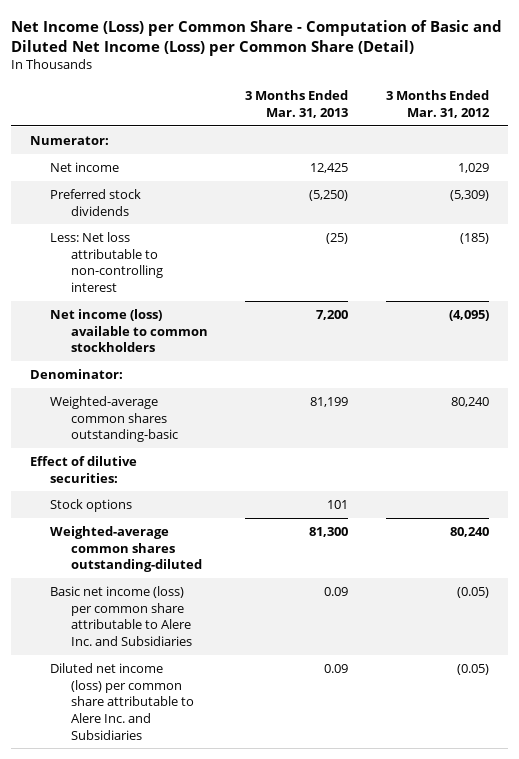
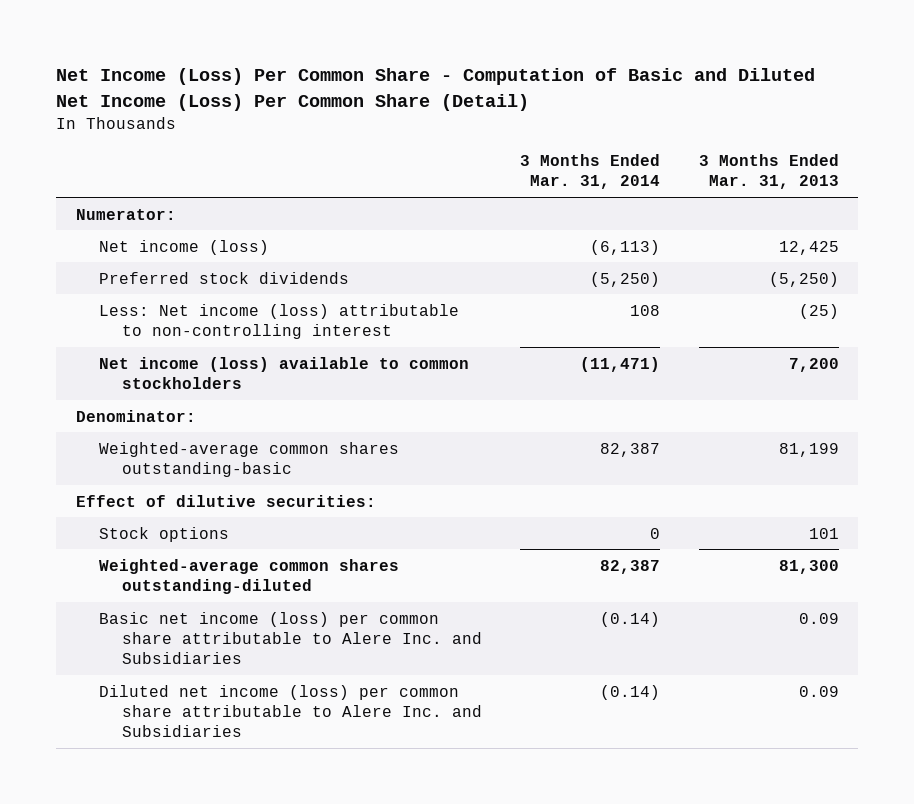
[11,19,503,56] Net Income (Loss) per Common Share - Computation of Basic and Diluted Net Income (Loss) per Common Share (Detail) -> [56,68,816,111] Net Income (Loss) Per Common Share - Computation of Basic and Diluted Net Income (Loss) Per Common Share (Detail)
[386,90,491,118] 3 Months Ended Mar. 31, 2012 -> none
none -> [520,154,661,190] 3 Months Ended Mar. 31, 2014
[50,161,120,172] Net income -> [98,239,269,255] Net income (loss)
[50,231,163,292] Less: Net loss attributable to non-controlling interest -> [98,303,459,339] Less: Net income (loss) attributable to non-controlling interest

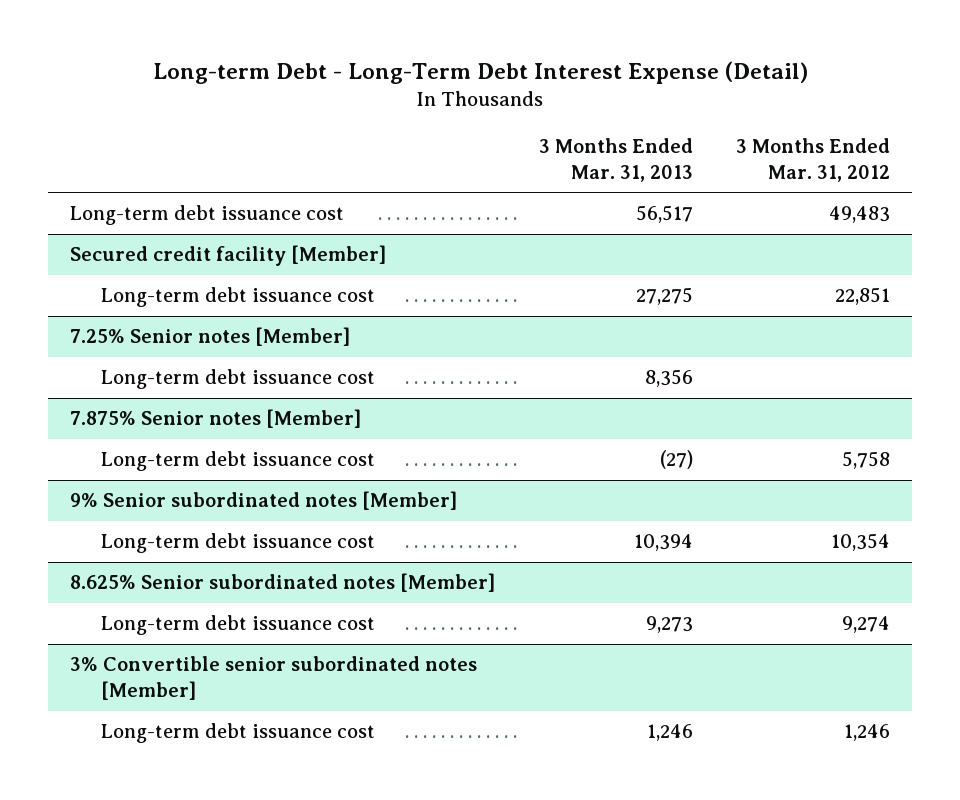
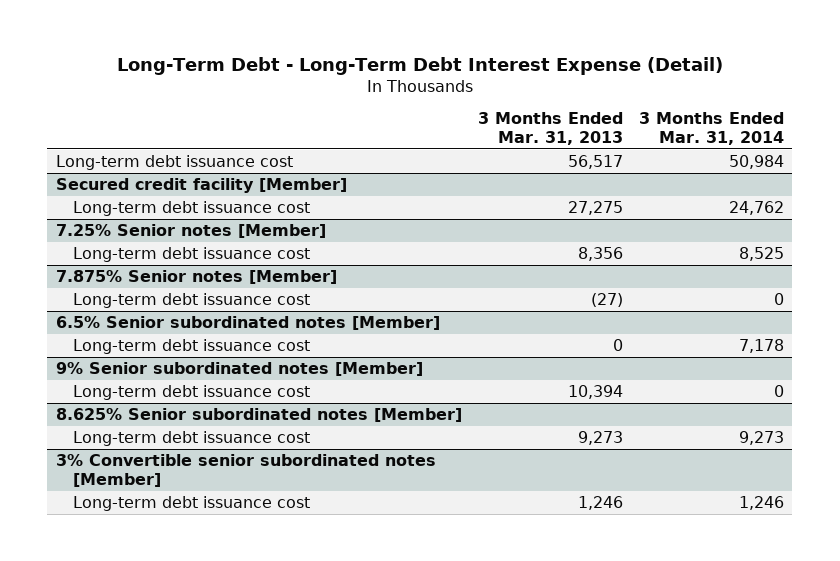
[153,61,809,85] Long-term Debt - Long-Term Debt Interest Expense (Detail) -> [116,57,723,76] Long-Term Debt - Long-Term Debt Interest Expense (Detail)
[735,138,890,182] 3 Months Ended Mar. 31, 2012 -> none
none -> [639,112,785,145] 3 Months Ended Mar. 31, 2014
none -> [55,316,440,331] 6.5% Senior subordinated notes [Member]
none -> [73,339,311,355] Long-term debt issuance cost

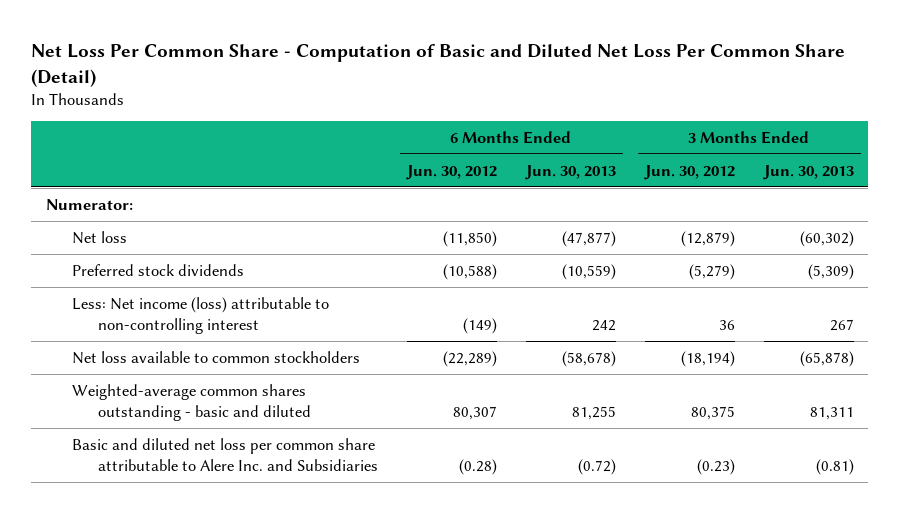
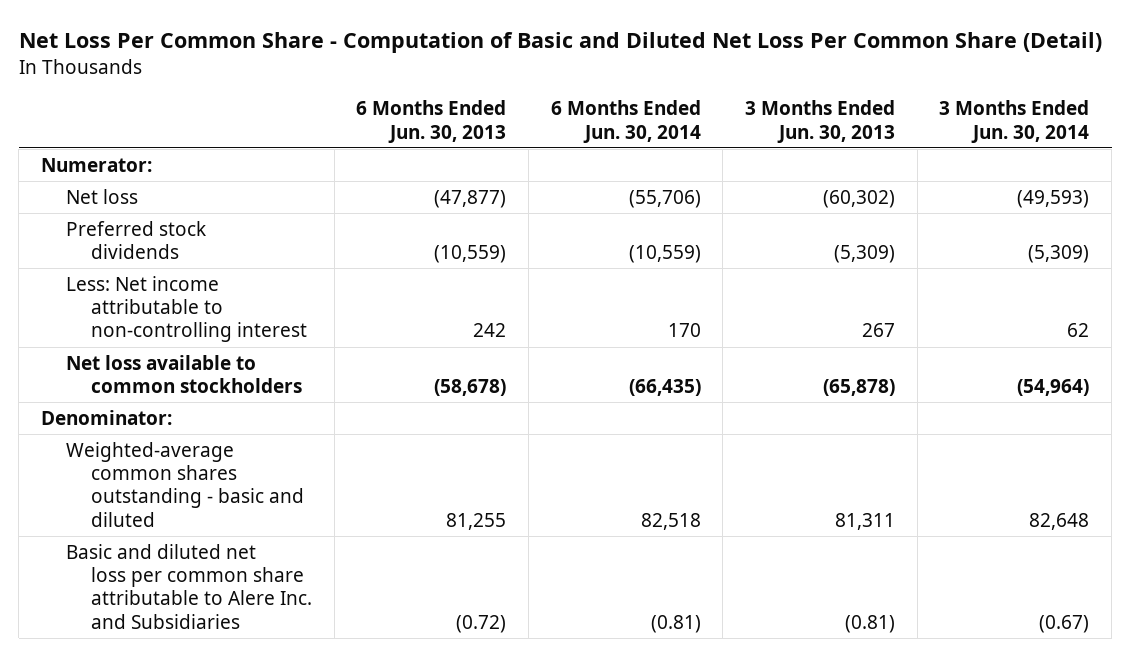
[405,164,497,180] Jun. 30, 2012 -> none
[643,164,735,180] Jun. 30, 2012 -> none
none -> [550,100,701,143] 6 Months Ended Jun. 30, 2014
none -> [939,100,1090,143] 3 Months Ended Jun. 30, 2014
[71,296,329,334] Less: Net income (loss) attributable to non-controlling interest -> [65,275,307,343] Less: Net income attributable to non-controlling interest
none -> [41,409,173,425] Denominator:

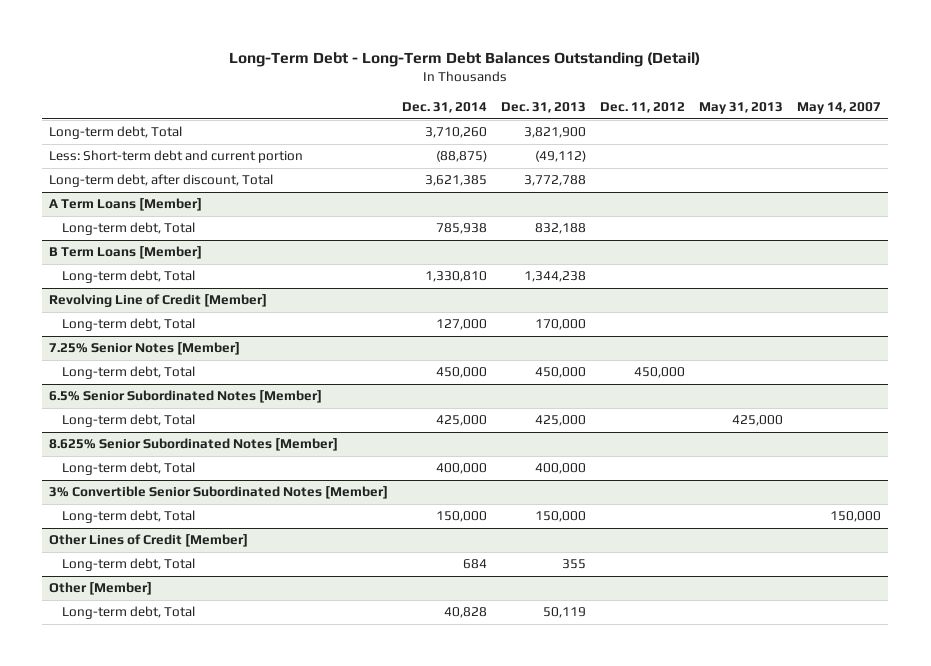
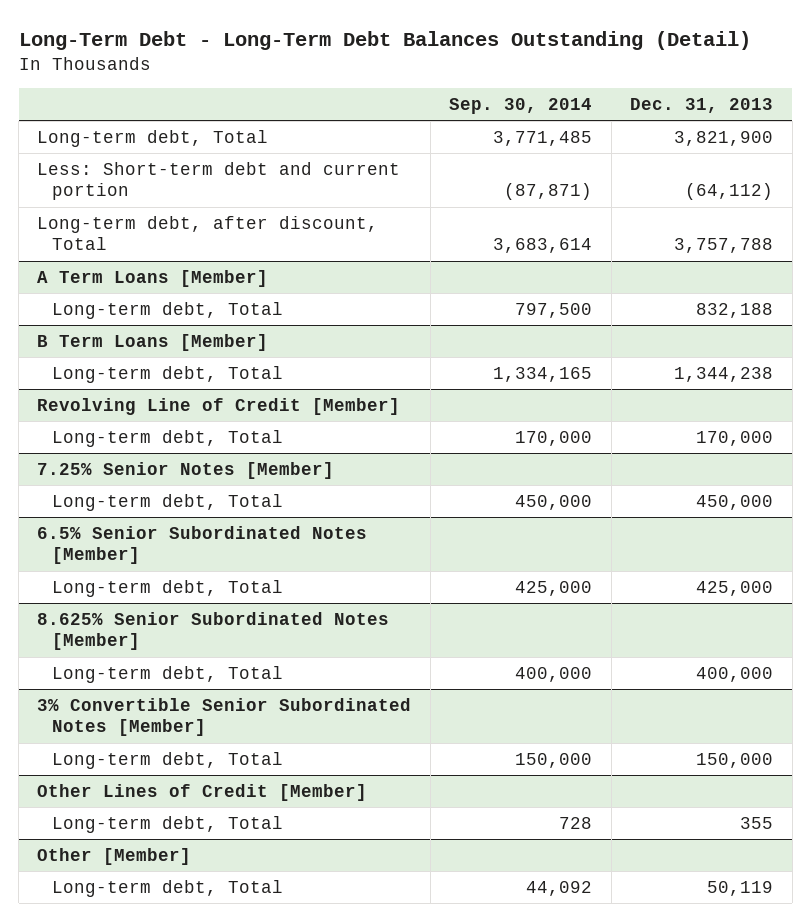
[402,102,488,114] Dec. 31, 2014 -> none
[600,102,686,114] Dec. 11, 2012 -> none
[699,102,784,115] May 31, 2013 -> none
[797,102,882,115] May 14, 2007 -> none
none -> [449,97,593,114] Sep. 30, 2014
[535,150,587,163] (49,112) -> [685,183,774,201] (64,112)
[524,175,587,187] 3,772,788 -> [674,238,774,254] 3,757,788

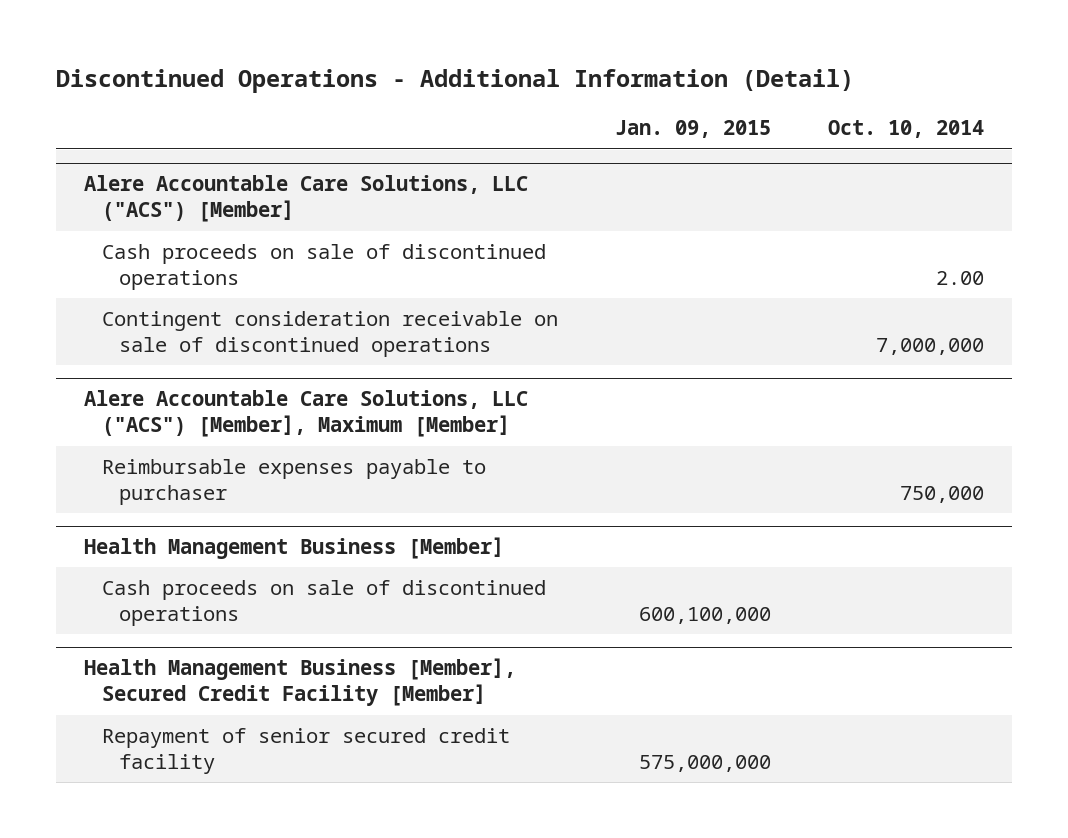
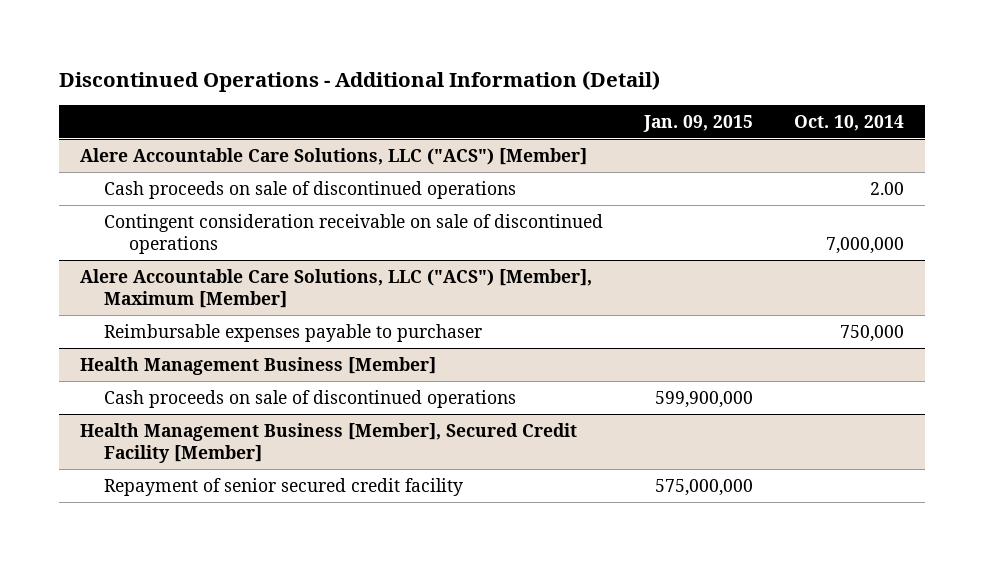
[638,607,771,625] 600,100,000 -> [655,390,754,408] 599,900,000

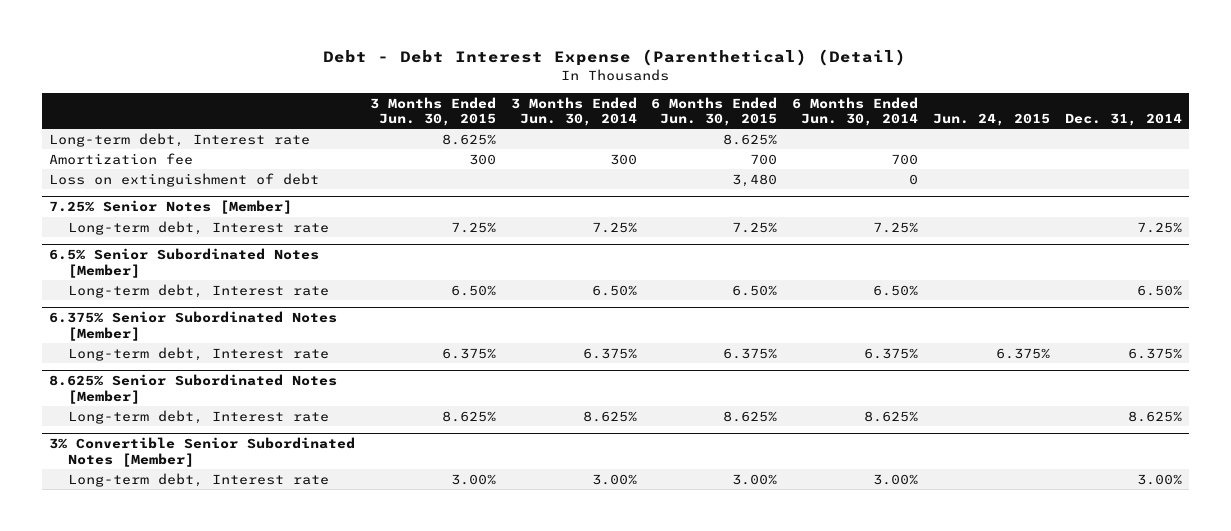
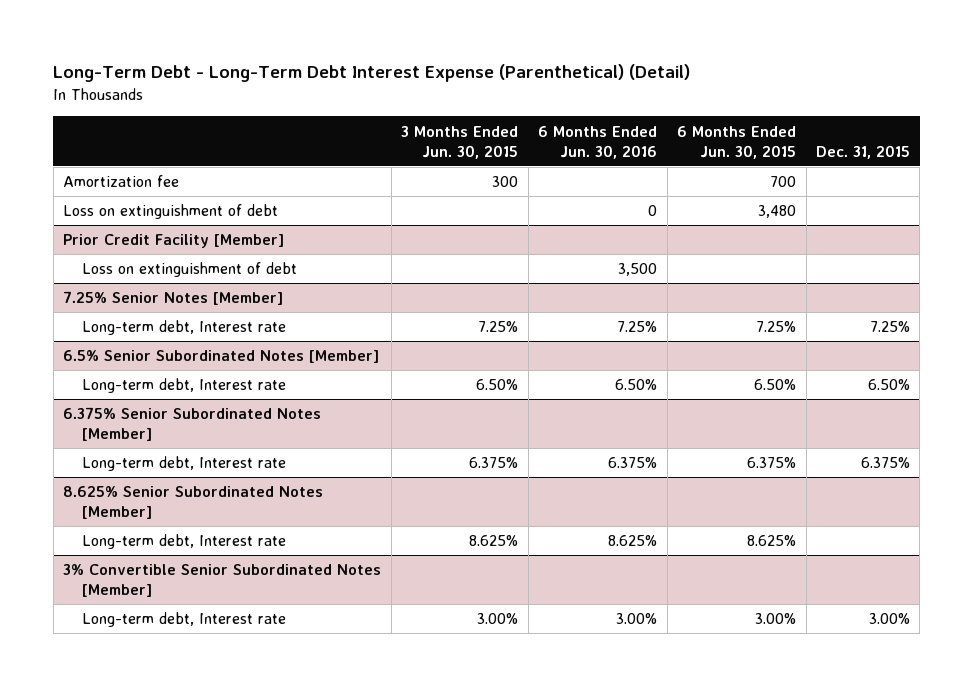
[323,49,907,67] Debt - Debt Interest Expense (Parenthetical) (Detail) -> [53,64,691,83] Long-Term Debt - Long-Term Debt Interest Expense (Parenthetical) (Detail)
[510,96,637,127] 3 Months Ended Jun. 30, 2014 -> none
[792,96,919,127] 6 Months Ended Jun. 30, 2014 -> none
[932,113,1050,127] Jun. 24, 2015 -> none
[1064,113,1182,127] Dec. 31, 2014 -> none
none -> [538,125,658,159] 6 Months Ended Jun. 30, 2016
none -> [816,144,911,159] Dec. 31, 2015
[49,132,311,147] Long-term debt, Interest rate -> none
none -> [63,234,285,249] Prior Credit Facility [Member]
none -> [82,262,298,278] Loss on extinguishment of debt

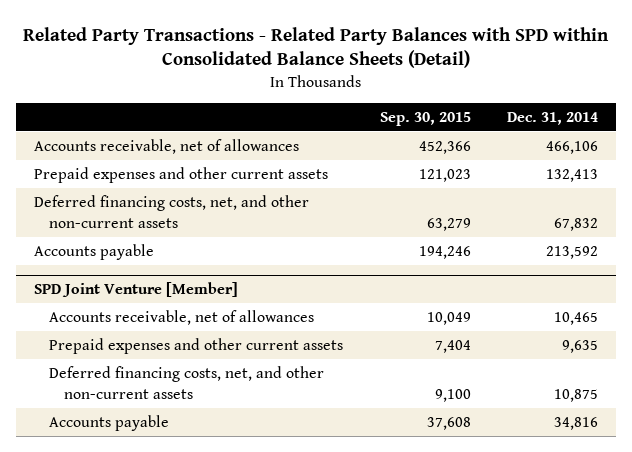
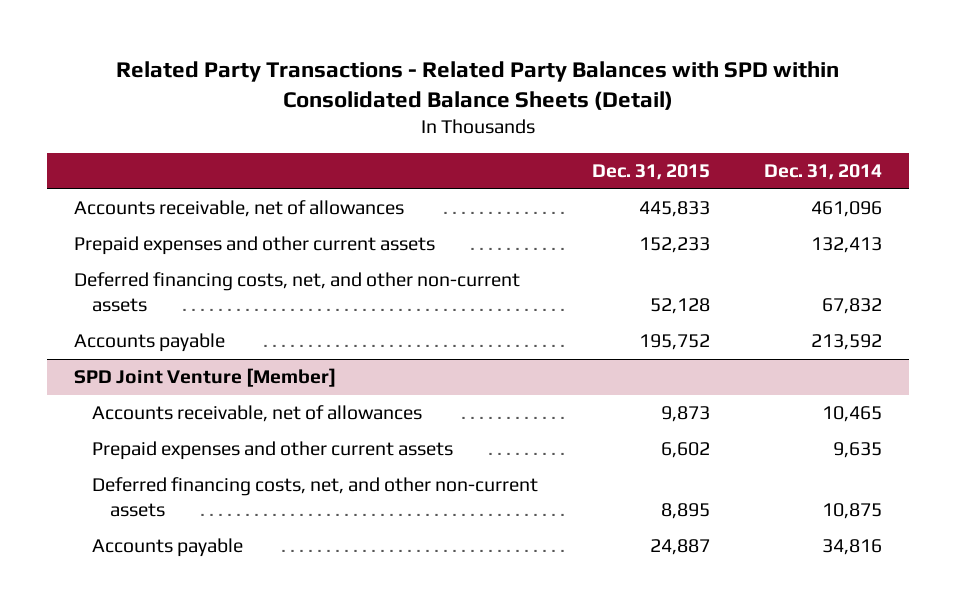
[379,111,471,126] Sep. 30, 2015 -> none
none -> [591,164,710,181] Dec. 31, 2015
[546,140,599,154] 466,106 -> [810,201,882,218] 461,096

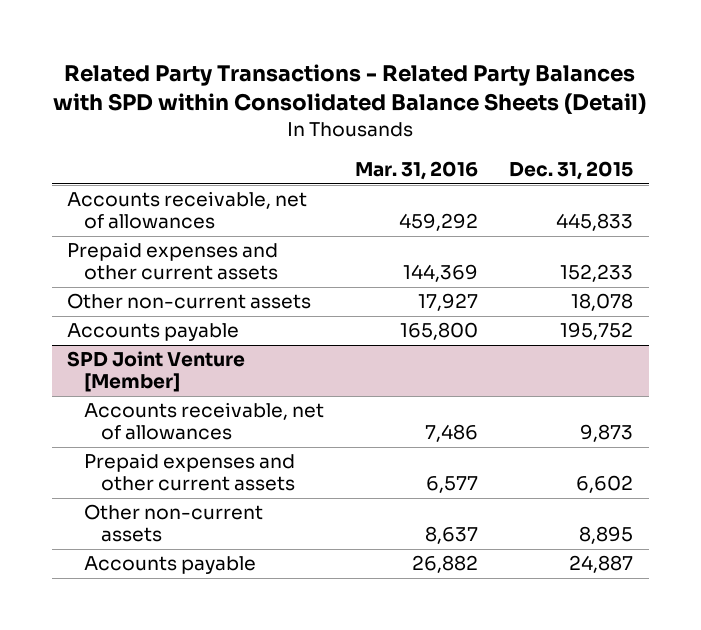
[763,164,882,181] Dec. 31, 2014 -> none
none -> [355,160,479,180] Mar. 31, 2016
[73,272,520,313] Deferred financing costs, net, and other non-current assets -> [67,293,312,310] Other non-current assets
[649,298,710,315] 52,128 -> [571,293,634,312] 18,078
[91,477,538,518] Deferred financing costs, net, and other non-current assets -> [84,504,264,543] Other non-current assets

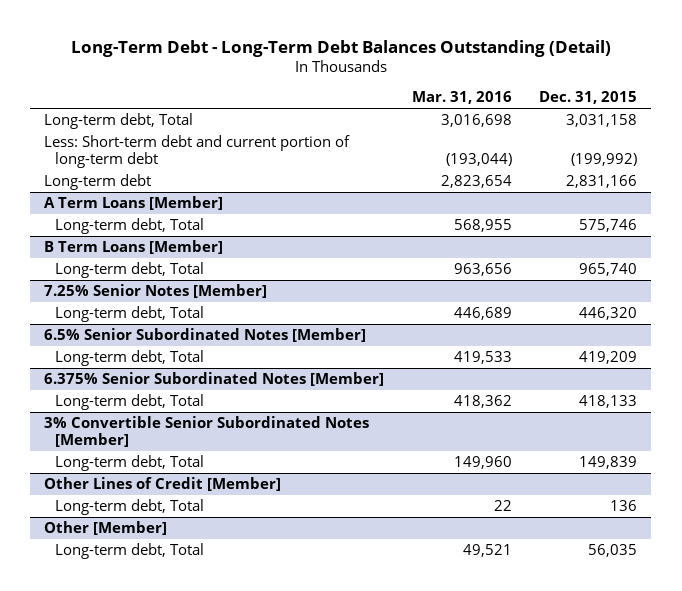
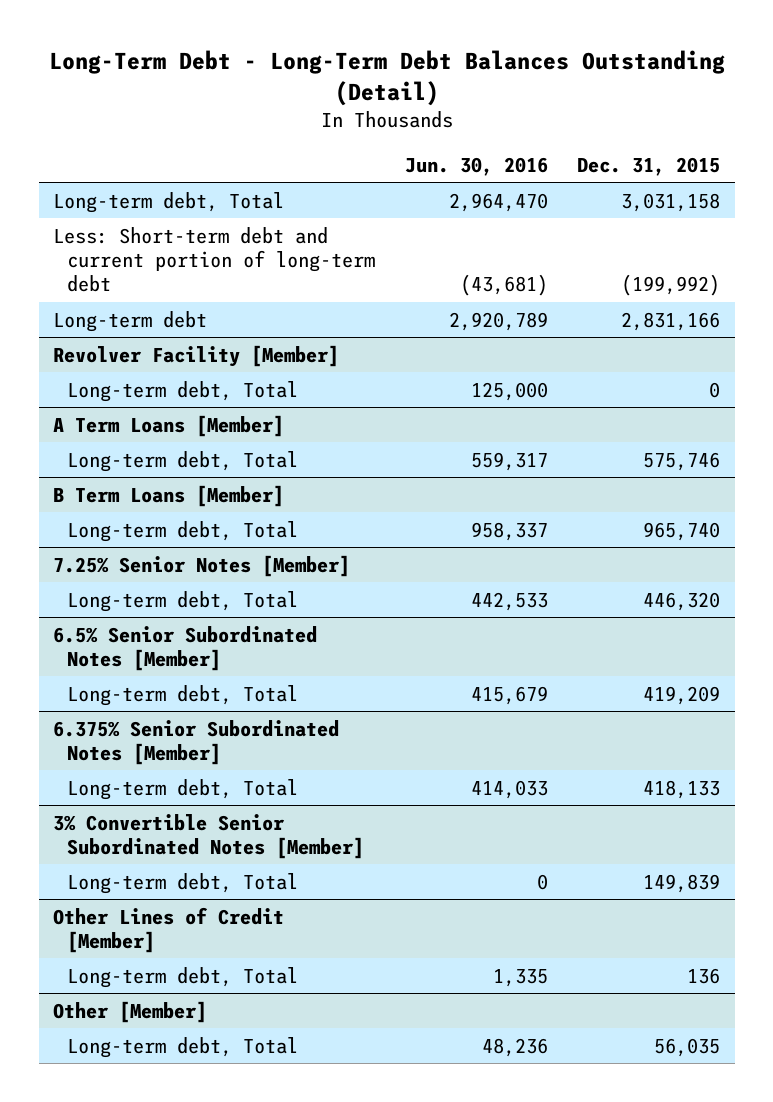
[411,91,512,105] Mar. 31, 2016 -> none
none -> [404,156,548,176] Jun. 30, 2016
none -> [53,344,340,367] Revolver Facility [Member]
none -> [67,380,299,402] Long-term debt, Total

